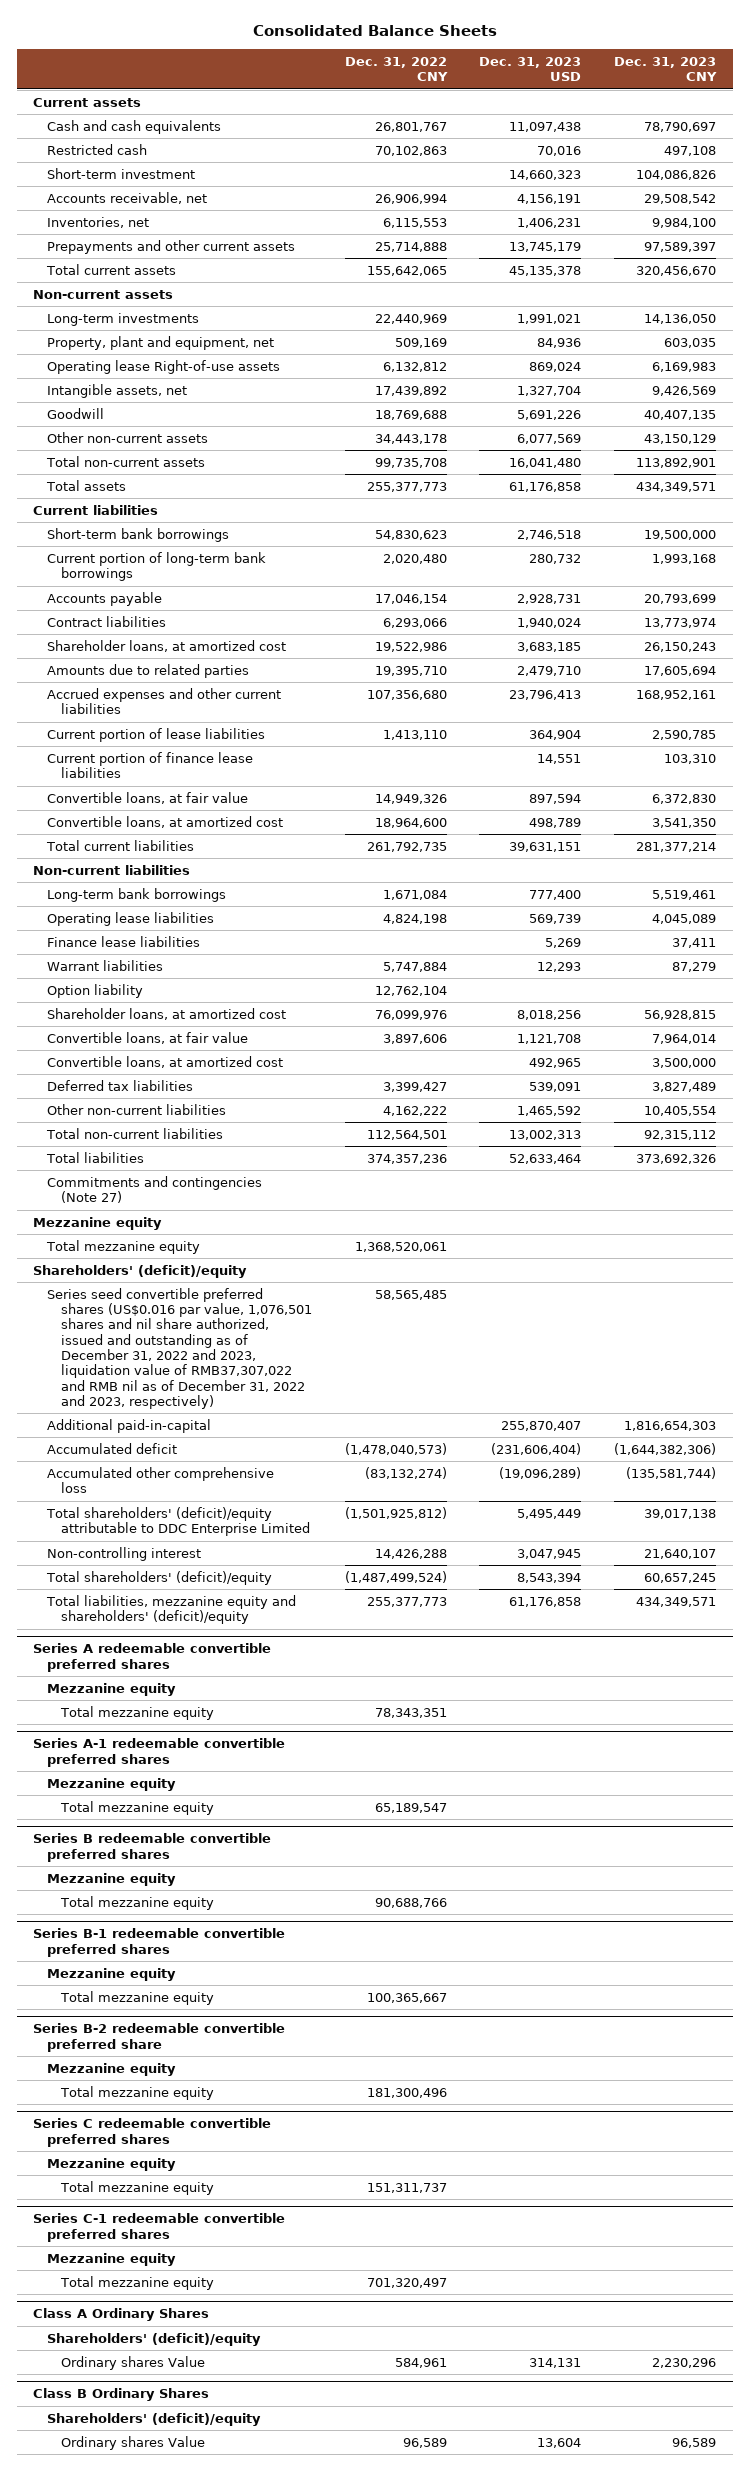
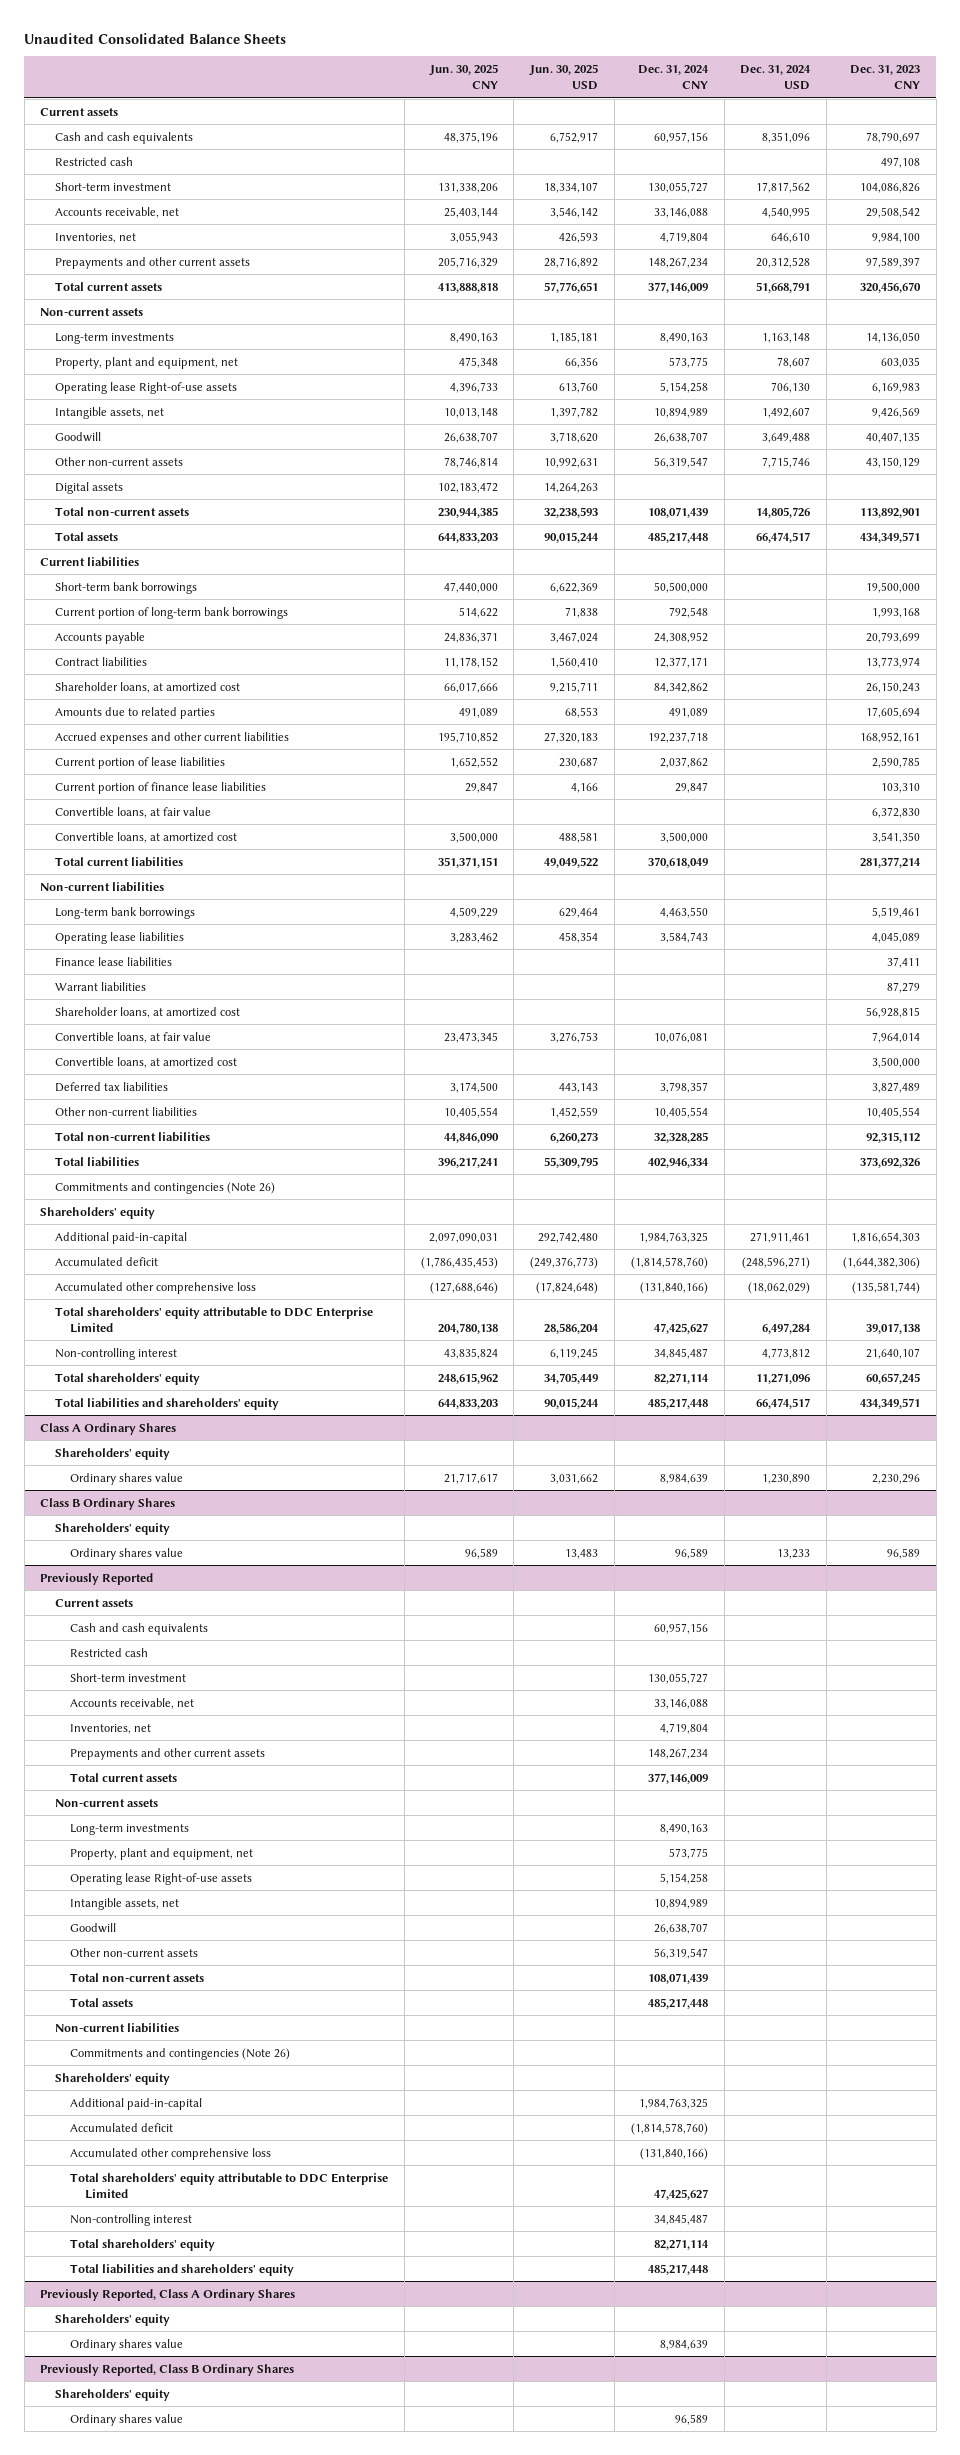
[252,25,497,37] Consolidated Balance Sheets -> [24,32,287,44] Unaudited Consolidated Balance Sheets
[344,56,448,82] Dec. 31, 2022 CNY -> none
[479,56,582,82] Dec. 31, 2023 USD -> none
none -> [428,64,498,89] Jun. 30, 2025 CNY
none -> [529,64,599,90] Jun. 30, 2025 USD
none -> [637,65,709,89] Dec. 31, 2024 CNY
none -> [740,65,812,90] Dec. 31, 2024 USD
none -> [55,481,124,494] Digital assets
[47,983,144,998] Option liability -> none
[33,1216,163,1230] Mezzanine equity -> none
[46,1239,201,1254] Total mezzanine equity -> none
[47,1287,313,1409] Series seed convertible preferred shares (US$0.016 par value, 1,076,501 shares and nil share authorized, issued and outstanding as of December 31, 2022 and 2023, liquidation value of RMB37,307,022 and RMB nil as of December 31, 2022 and 2023, respectively) -> none
[47,1175,263,1204] Commitments and contingencies (Note 27) -> [55,1181,276,1194] Commitments and contingencies (Note 26)
[33,1264,248,1278] Shareholders' (deficit)/equity -> [40,1206,156,1219] Shareholders' equity
[46,1506,311,1537] Total shareholders' (deficit)/equity attributable to DDC Enterprise Limited -> [55,1306,374,1333] Total shareholders' equity attributable to DDC Enterprise Limited
[33,1643,272,1672] Series A redeemable convertible preferred shares -> none
[47,1682,177,1696] Mezzanine equity -> none
[60,1705,215,1720] Total mezzanine equity -> none
[33,1738,286,1767] Series A-1 redeemable convertible preferred shares -> none
[47,1777,177,1791] Mezzanine equity -> none
[60,1800,215,1815] Total mezzanine equity -> none
[33,1833,272,1862] Series B redeemable convertible preferred shares -> none
[47,1872,177,1886] Mezzanine equity -> none
[60,1895,215,1910] Total mezzanine equity -> none
[33,1928,286,1957] Series B-1 redeemable convertible preferred shares -> none
[47,1967,177,1981] Mezzanine equity -> none
[60,1990,215,2005] Total mezzanine equity -> none
[33,2023,286,2052] Series B-2 redeemable convertible preferred share -> none
[47,2062,177,2076] Mezzanine equity -> none
[60,2085,215,2100] Total mezzanine equity -> none
[33,2118,272,2147] Series C redeemable convertible preferred shares -> none
[47,2157,177,2171] Mezzanine equity -> none
[60,2180,215,2195] Total mezzanine equity -> none
[33,2213,286,2242] Series C-1 redeemable convertible preferred shares -> none
[47,2252,177,2266] Mezzanine equity -> none
[60,2275,215,2290] Total mezzanine equity -> none
[46,1570,273,1585] Total shareholders' (deficit)/equity -> [55,1372,201,1385] Total shareholders' equity
[46,1594,297,1625] Total liabilities, mezzanine equity and shareholders' (deficit)/equity -> [55,1397,280,1410] Total liabilities and shareholders' equity
[47,2332,262,2346] Shareholders' (deficit)/equity -> [55,1447,171,1460] Shareholders' equity
[61,2355,206,2370] Ordinary shares Value -> [69,1472,183,1485] Ordinary shares value
[47,2412,262,2426] Shareholders' (deficit)/equity -> [55,1522,171,1535] Shareholders' equity
[61,2435,206,2450] Ordinary shares Value -> [69,1547,183,1560] Ordinary shares value
none -> [40,1572,154,1585] Previously Reported
none -> [55,1598,134,1607] Current assets
none -> [69,1622,208,1635] Cash and cash equivalents
none -> [69,1647,148,1657] Restricted cash
none -> [69,1672,186,1682] Short-term investment
none -> [69,1697,194,1709] Accounts receivable, net
none -> [69,1723,151,1734] Inventories, net
none -> [69,1747,265,1760] Prepayments and other current assets
none -> [69,1772,177,1782] Total current assets
none -> [55,1798,159,1807] Non-current assets
none -> [69,1823,189,1835] Long-term investments
none -> [69,1847,253,1860] Property, plant and equipment, net
none -> [69,1872,252,1885] Operating lease Right-of-use assets
none -> [69,1897,179,1910] Intangible assets, net
none -> [69,1922,116,1933] Goodwill
none -> [69,1947,198,1957] Other non-current assets
none -> [69,1972,204,1982] Total non-current assets
none -> [69,1997,133,2007] Total assets
none -> [55,2022,180,2033] Non-current liabilities
none -> [69,2047,290,2060] Commitments and contingencies (Note 26)
none -> [55,2072,171,2085] Shareholders' equity
none -> [69,2097,202,2110] Additional paid-in-capital
none -> [69,2122,173,2132] Accumulated deficit
none -> [69,2147,271,2160] Accumulated other comprehensive loss
none -> [69,2172,388,2199] Total shareholders' equity attributable to DDC Enterprise Limited
none -> [69,2213,192,2226] Non-controlling interest
none -> [69,2238,215,2251] Total shareholders' equity
none -> [69,2263,294,2276] Total liabilities and shareholders' equity
none -> [40,2288,296,2301] Previously Reported, Class A Ordinary Shares
none -> [55,2313,171,2326] Shareholders' equity
none -> [69,2338,183,2351] Ordinary shares value
none -> [40,2363,295,2376] Previously Reported, Class B Ordinary Shares
none -> [55,2388,171,2401] Shareholders' equity
none -> [69,2413,183,2426] Ordinary shares value

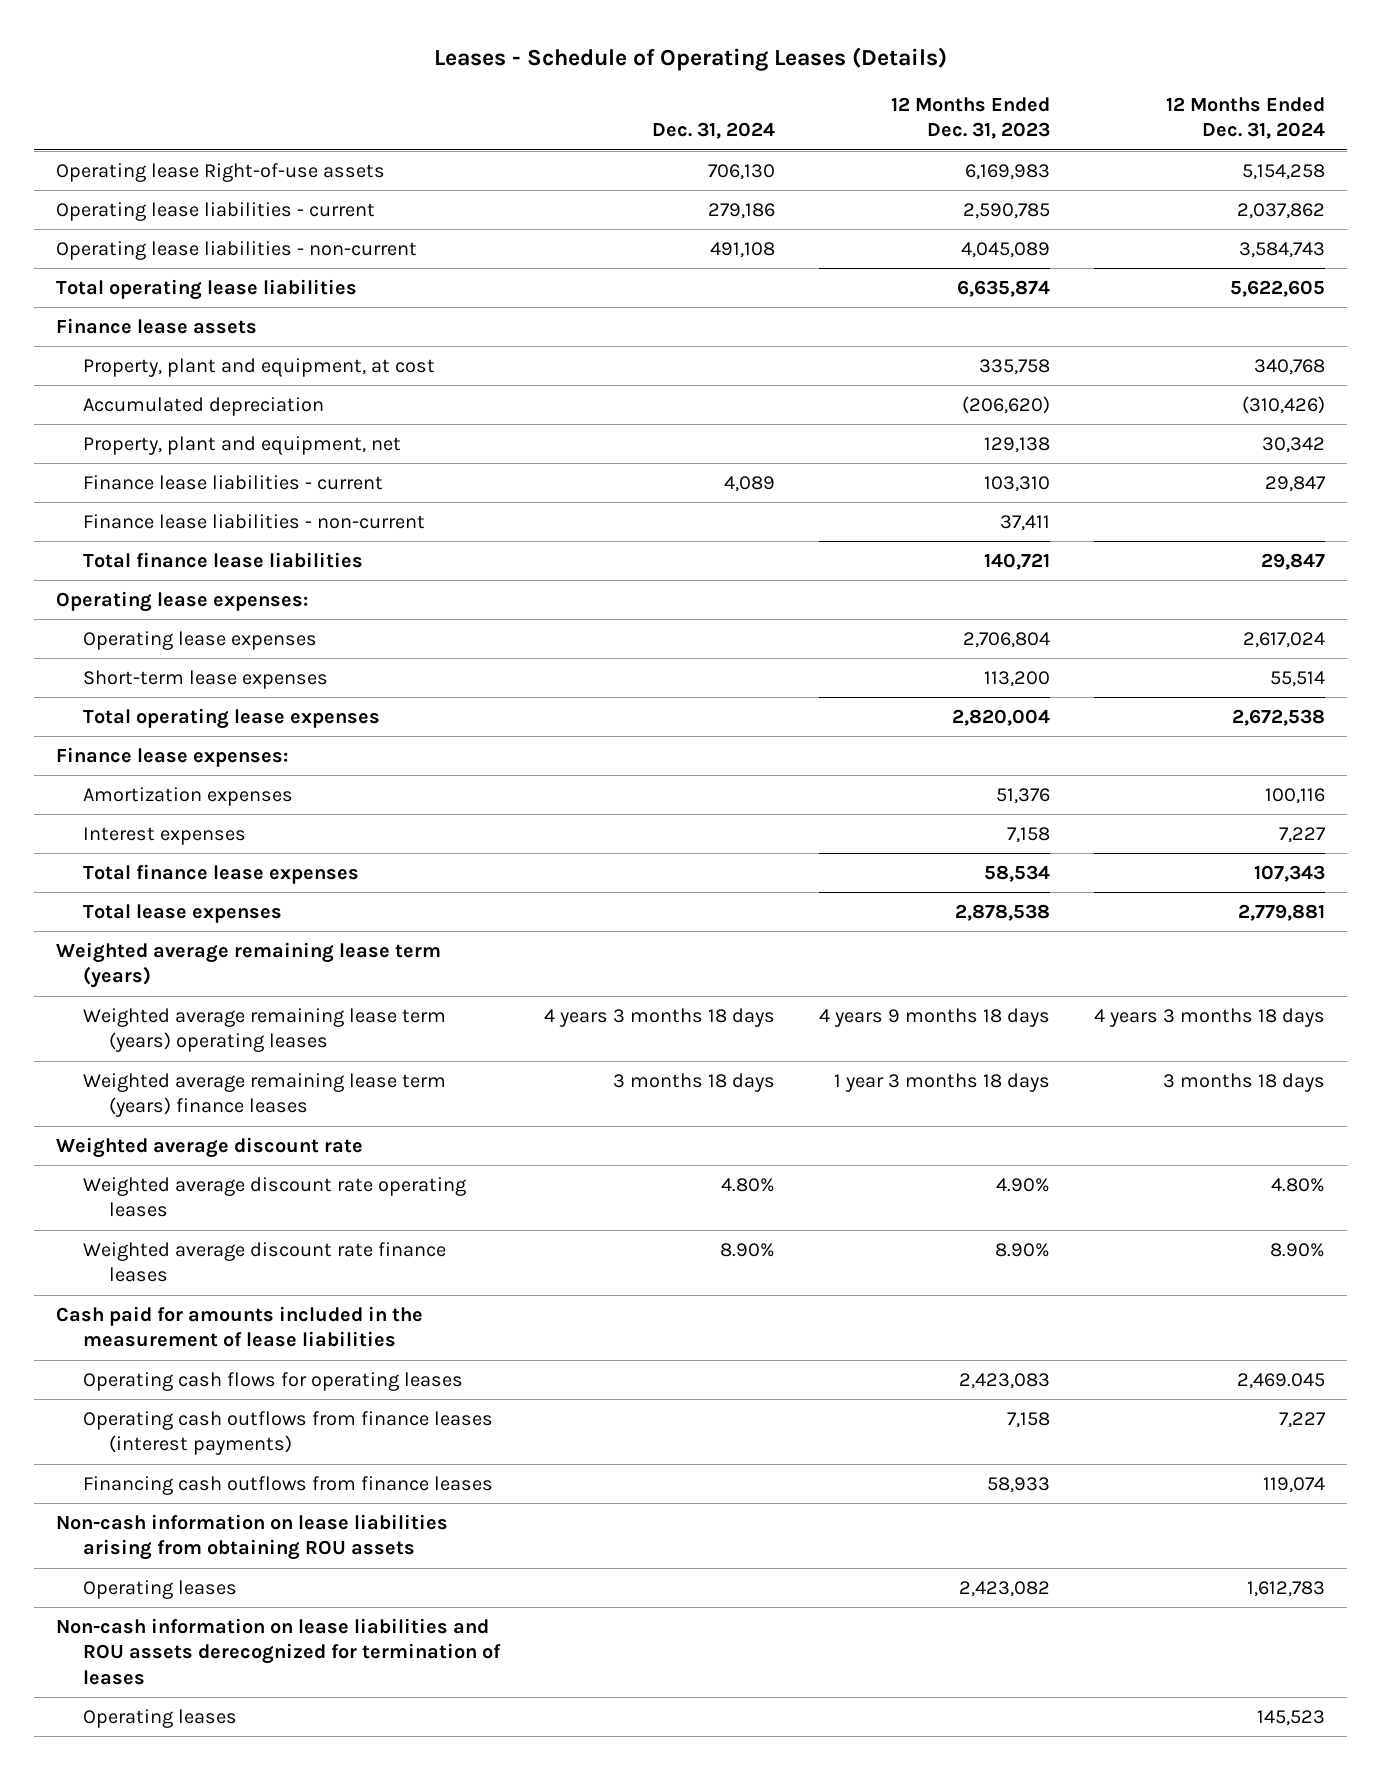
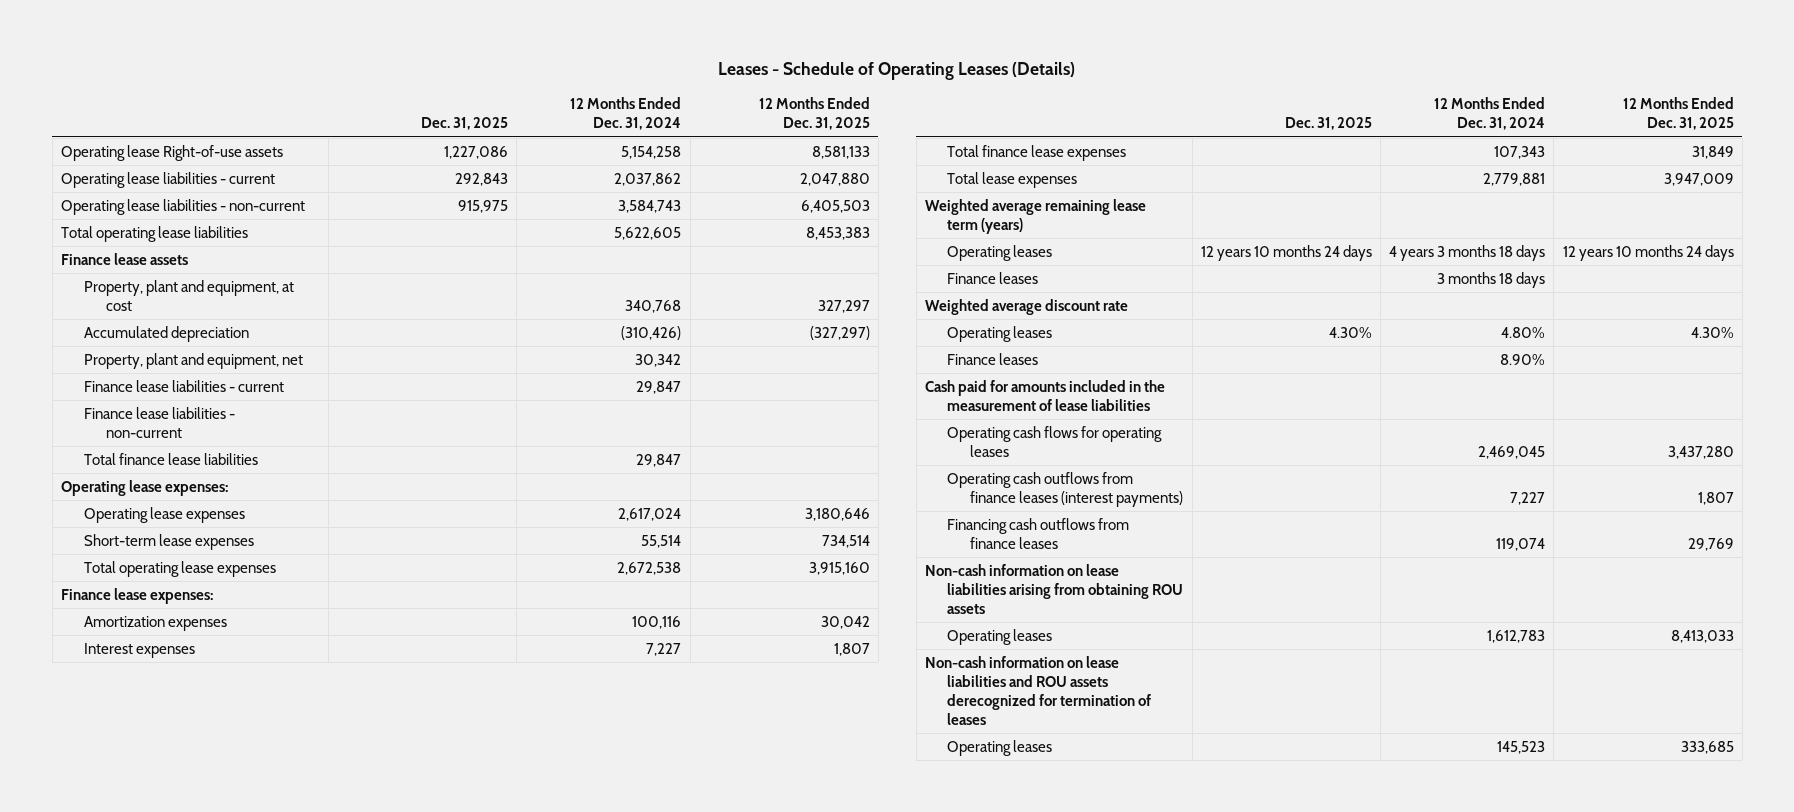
[651,122,775,140] Dec. 31, 2024 -> none
[890,96,1050,140] 12 Months Ended Dec. 31, 2023 -> none
none -> [420,117,508,131] Dec. 31, 2025
none -> [758,97,870,131] 12 Months Ended Dec. 31, 2025
[82,1007,446,1053] Weighted average remaining lease term (years) operating leases -> [947,244,1053,261] Operating leases
[82,1072,446,1118] Weighted average remaining lease term (years) finance leases -> [947,271,1039,284] Finance leases
[82,1176,466,1218] Weighted average discount rate operating leases -> [947,325,1053,342] Operating leases
[82,1241,446,1283] Weighted average discount rate finance leases -> [947,352,1039,365] Finance leases
[1237,1372,1326,1389] 2,469.045 -> [1478,445,1546,459] 2,469,045

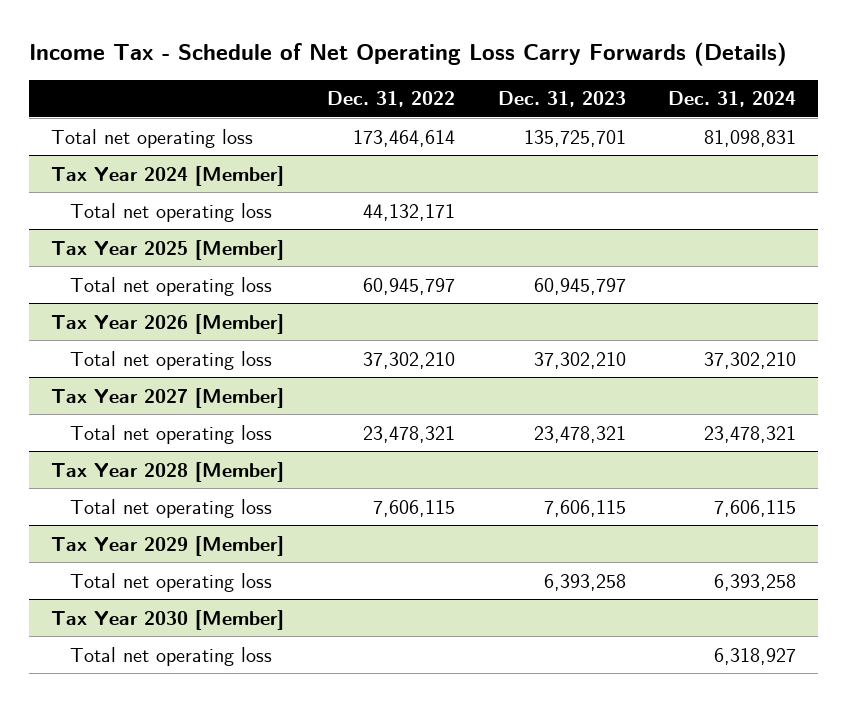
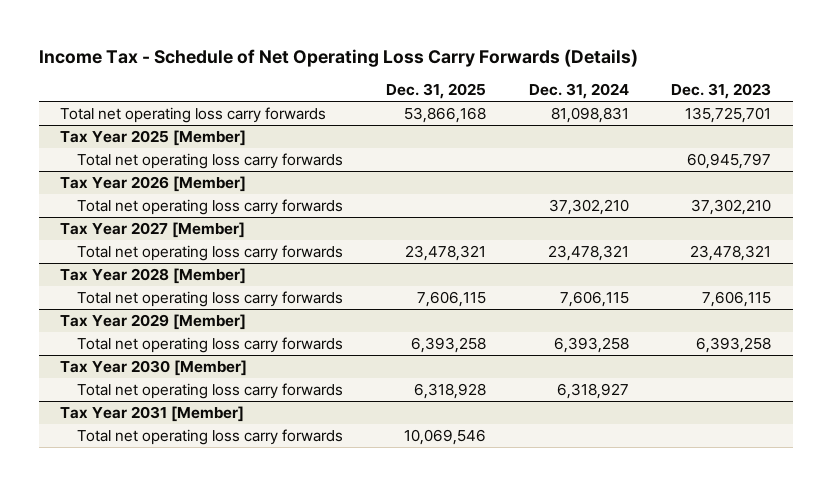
[326,91,455,108] Dec. 31, 2022 -> none
none -> [385,83,486,100] Dec. 31, 2025
[50,165,284,186] Tax Year 2024 [Member] -> none
[69,202,272,222] Total net operating loss -> none
[50,128,253,148] Total net operating loss -> [60,107,327,124] Total net operating loss carry forwards
[69,276,272,296] Total net operating loss -> [77,153,344,170] Total net operating loss carry forwards
[69,350,272,370] Total net operating loss -> [77,199,344,216] Total net operating loss carry forwards
[69,424,272,444] Total net operating loss -> [77,245,344,262] Total net operating loss carry forwards
[69,498,272,518] Total net operating loss -> [77,291,344,308] Total net operating loss carry forwards
[69,572,272,592] Total net operating loss -> [77,337,344,354] Total net operating loss carry forwards
[69,646,272,666] Total net operating loss -> [77,383,344,400] Total net operating loss carry forwards
none -> [60,406,245,423] Tax Year 2031 [Member]
none -> [77,429,344,446] Total net operating loss carry forwards

